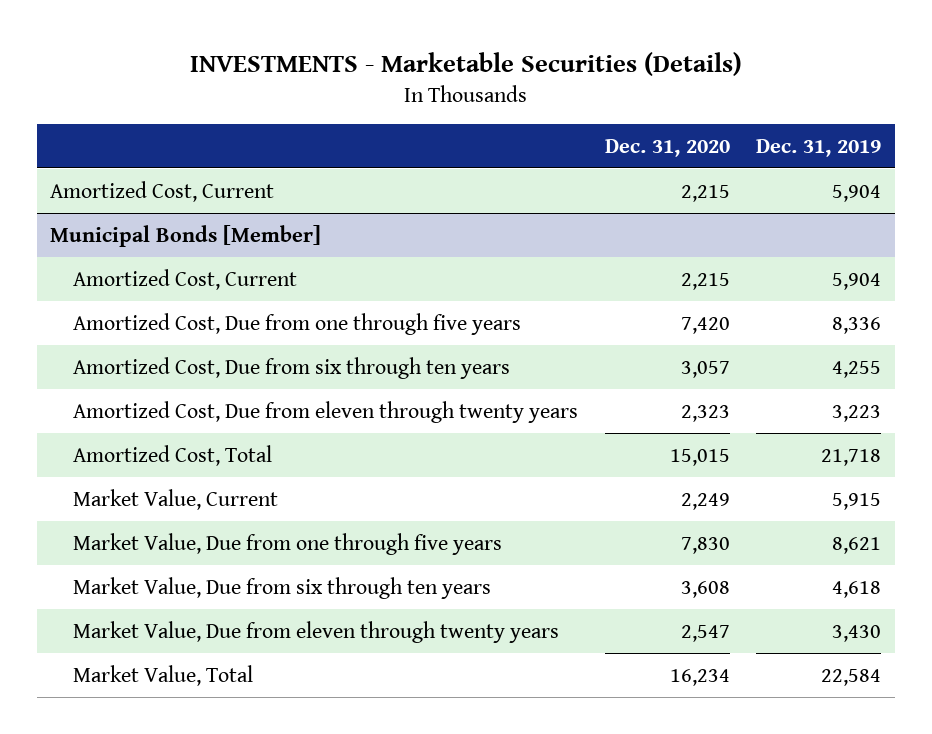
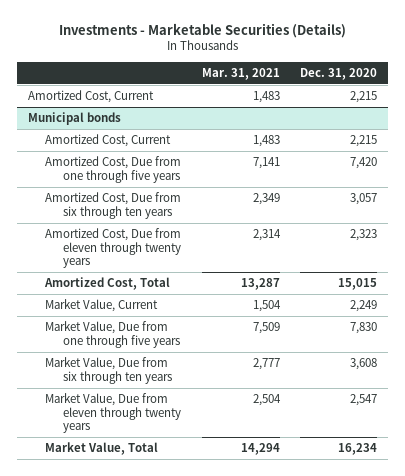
[189,51,742,76] INVESTMENTS - Marketable Securities (Details) -> [58,22,346,38] Investments - Marketable Securities (Details)
[756,138,882,157] Dec. 31, 2019 -> none
none -> [201,67,280,80] Mar. 31, 2021
[50,224,322,247] Municipal Bonds [Member] -> [27,112,121,126] Municipal bonds

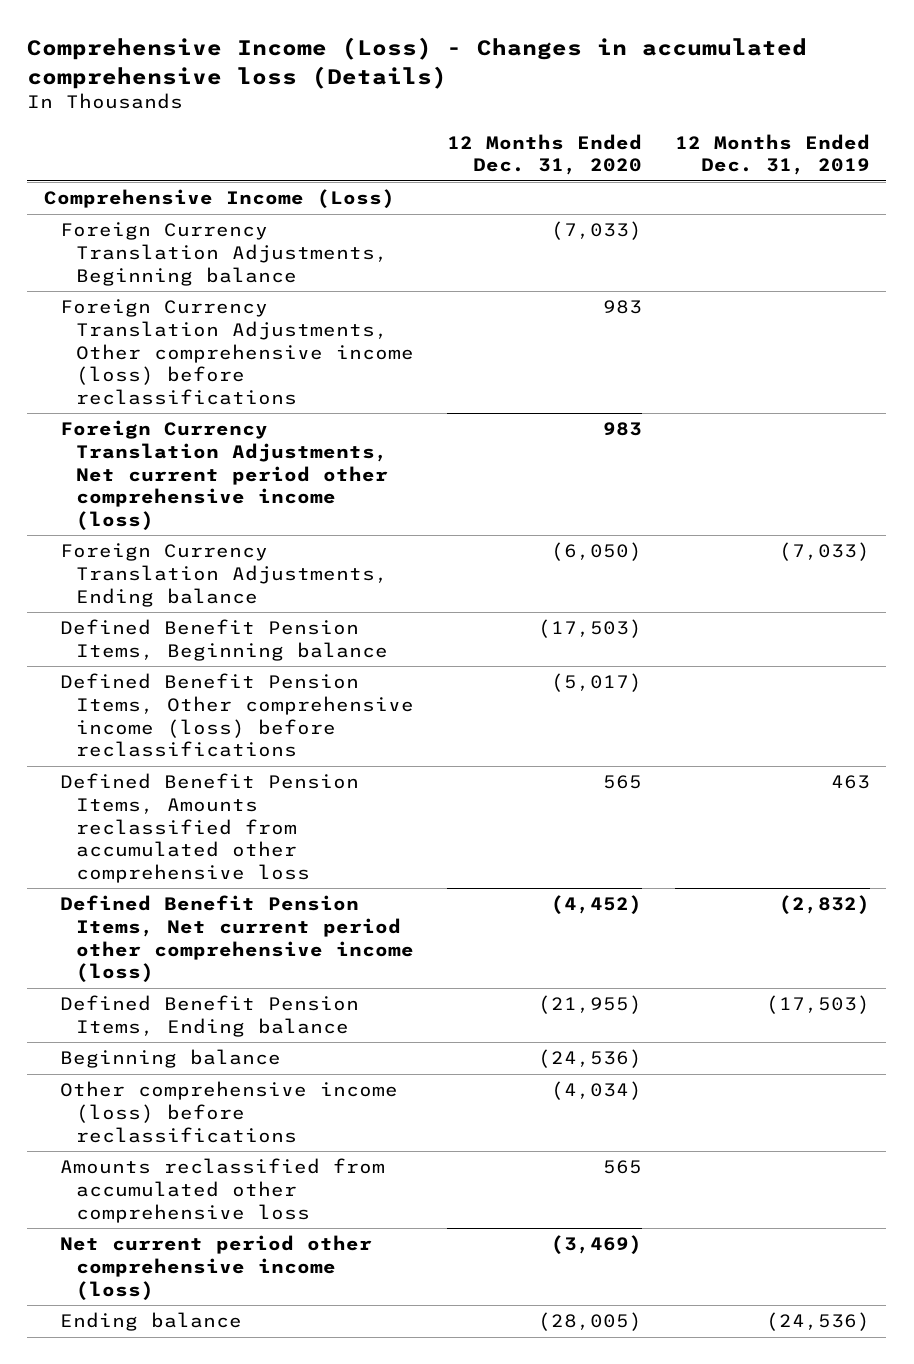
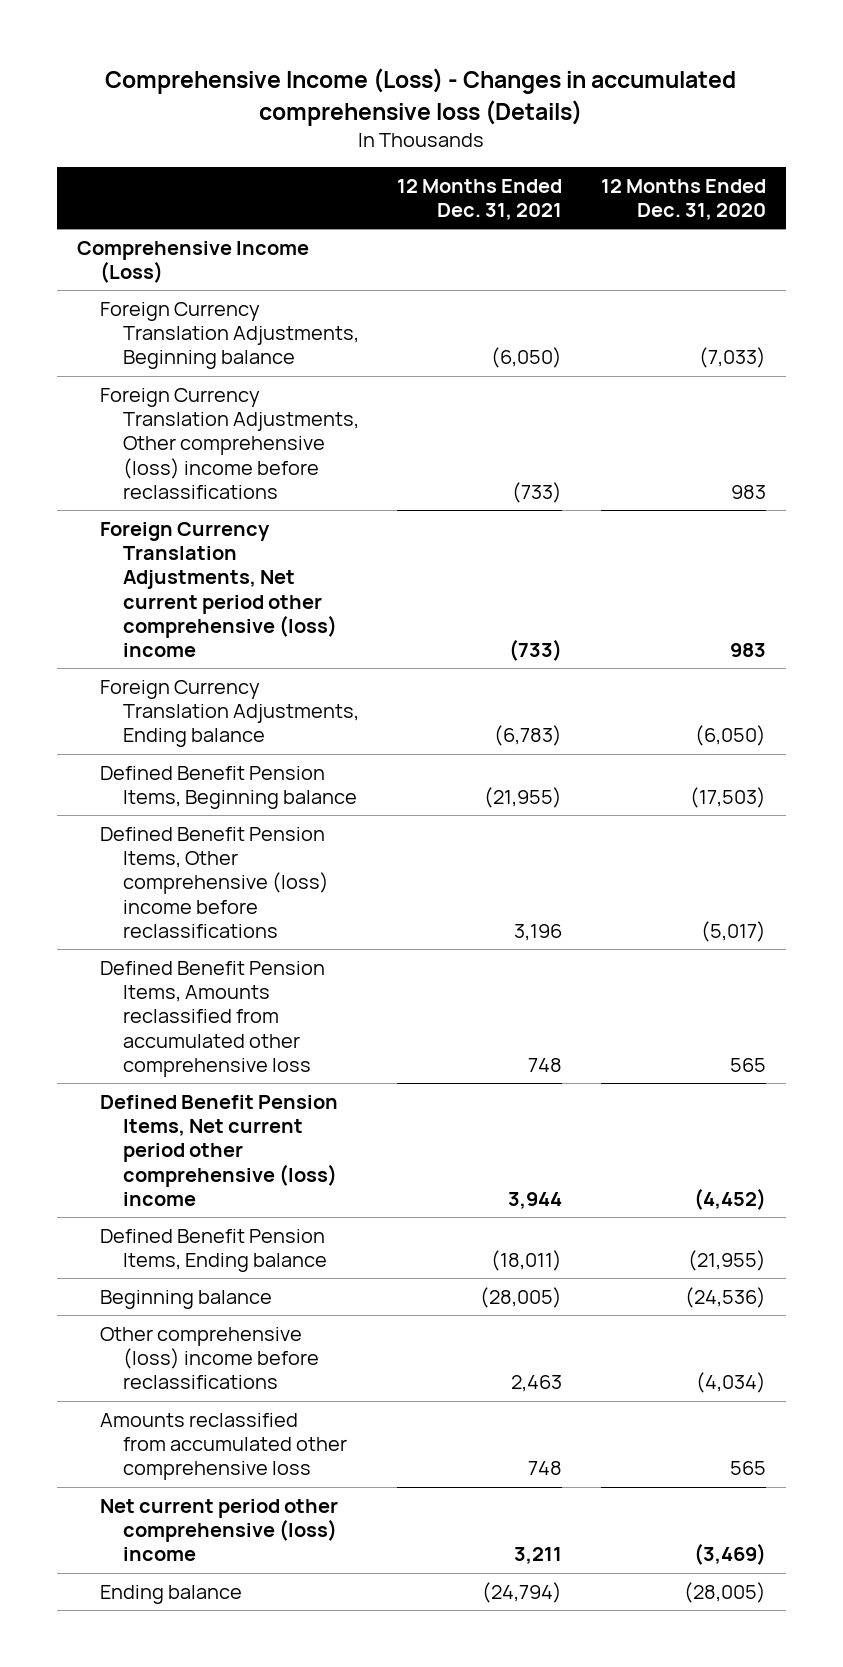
[675,133,871,176] 12 Months Ended Dec. 31, 2019 -> none
none -> [397,178,563,221] 12 Months Ended Dec. 31, 2021
[60,299,415,405] Foreign Currency Translation Adjustments, Other comprehensive income (loss) before reclassifications -> [99,387,359,499] Foreign Currency Translation Adjustments, Other comprehensive (loss) income before reclassifications
[60,420,389,530] Foreign Currency Translation Adjustments, Net current period other comprehensive income (loss) -> [99,521,337,658] Foreign Currency Translation Adjustments, Net current period other comprehensive (loss) income
[60,673,415,758] Defined Benefit Pension Items, Other comprehensive income (loss) before reclassifications -> [99,826,329,938] Defined Benefit Pension Items, Other comprehensive (loss) income before reclassifications
[60,895,415,983] Defined Benefit Pension Items, Net current period other comprehensive income (loss) -> [99,1094,338,1206] Defined Benefit Pension Items, Net current period other comprehensive (loss) income
[60,1081,399,1143] Other comprehensive income (loss) before reclassifications -> [99,1326,319,1390] Other comprehensive (loss) income before reclassifications
[60,1235,373,1300] Net current period other comprehensive income (loss) -> [99,1498,338,1562] Net current period other comprehensive (loss) income

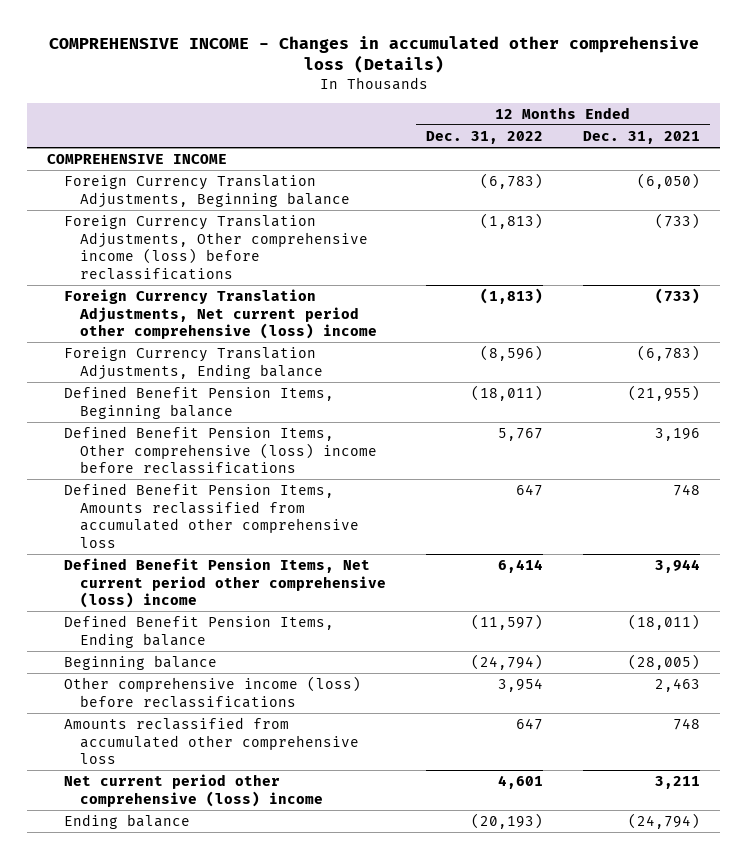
[105,68,737,126] Comprehensive Income (Loss) - Changes in accumulated comprehensive loss (Details) -> [48,35,699,74] COMPREHENSIVE INCOME - Changes in accumulated other comprehensive loss (Details)
[601,178,767,221] 12 Months Ended Dec. 31, 2020 -> none
none -> [426,130,544,144] Dec. 31, 2022
[76,240,309,284] Comprehensive Income (Loss) -> [47,153,228,164] COMPREHENSIVE INCOME
[99,387,359,499] Foreign Currency Translation Adjustments, Other comprehensive (loss) income before reclassifications -> [63,214,369,280] Foreign Currency Translation Adjustments, Other comprehensive income (loss) before reclassifications
[99,1326,319,1390] Other comprehensive (loss) income before reclassifications -> [63,675,361,708] Other comprehensive income (loss) before reclassifications

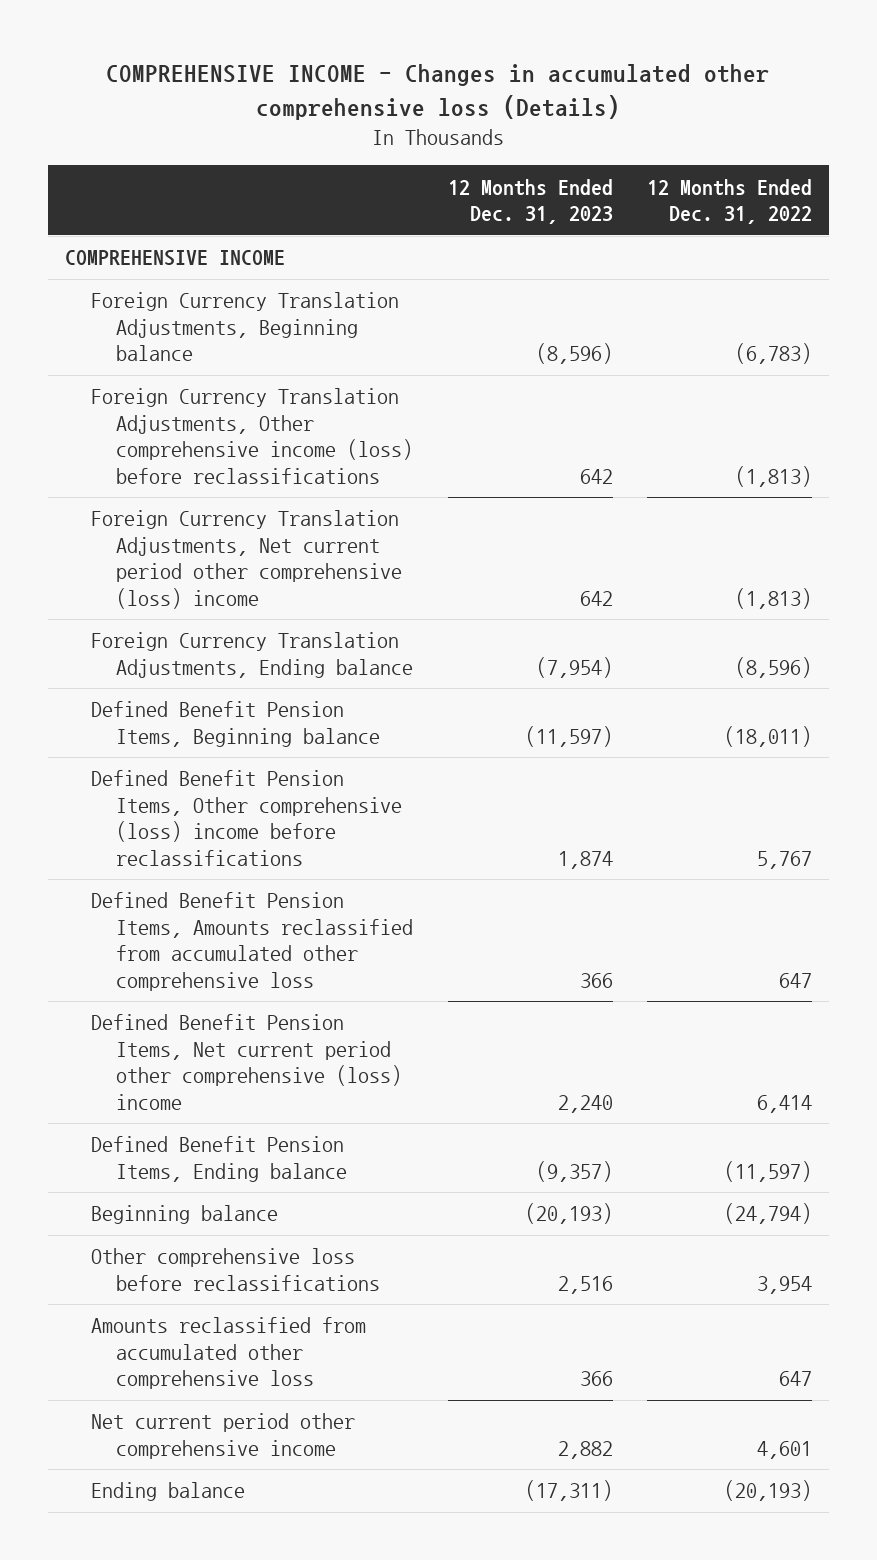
[583,130,701,144] Dec. 31, 2021 -> none
none -> [447,178,613,225] 12 Months Ended Dec. 31, 2023
[63,675,361,708] Other comprehensive income (loss) before reclassifications -> [90,1248,381,1291] Other comprehensive loss before reclassifications
[63,773,324,807] Net current period other comprehensive (loss) income -> [90,1413,355,1459] Net current period other comprehensive income

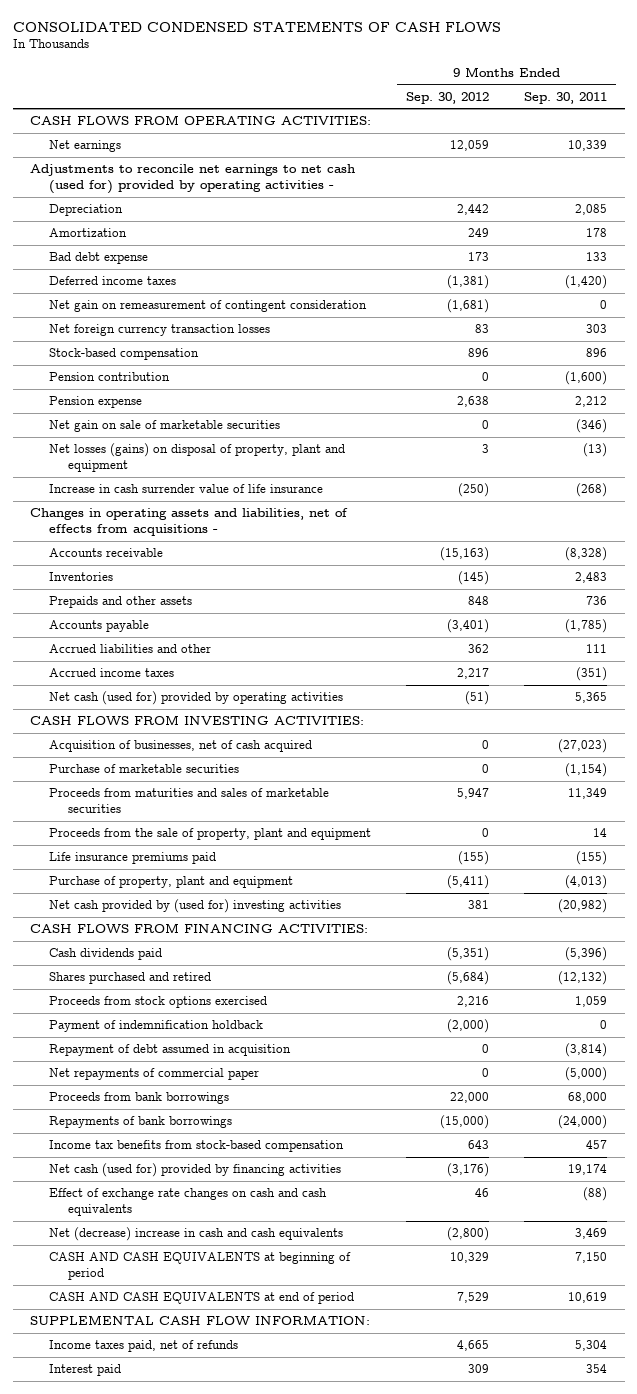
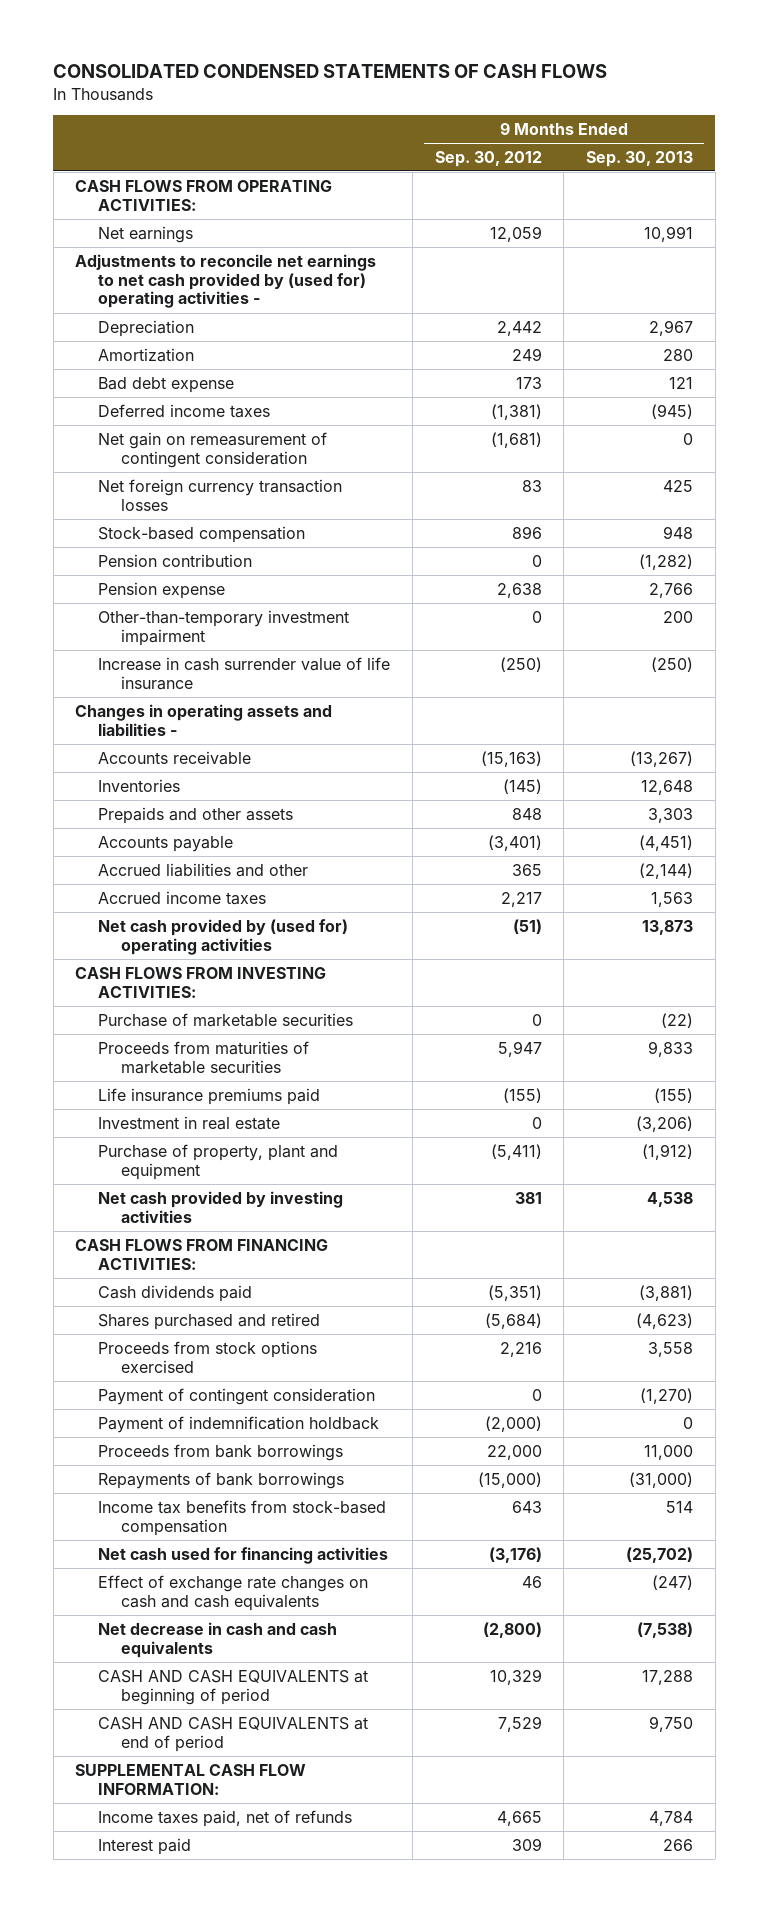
[524,91,608,104] Sep. 30, 2011 -> none
none -> [585,150,693,167] Sep. 30, 2013
[30,164,356,195] Adjustments to reconcile net earnings to net cash (used for) provided by operating activities - -> [75,253,377,309] Adjustments to reconcile net earnings to net cash provided by (used for) operating activities -
[49,420,281,433] Net gain on sale of marketable securities -> none
[49,443,346,473] Net losses (gains) on disposal of property, plant and equipment -> none
none -> [98,609,350,646] Other-than-temporary investment impairment
[30,508,349,537] Changes in operating assets and liabilities, net of effects from acquisitions - -> [75,703,333,736] Changes in operating assets and liabilities -
[468,644,490,654] 362 -> [511,863,542,876] 365
[49,691,344,706] Net cash (used for) provided by operating activities -> [98,918,349,955] Net cash provided by (used for) operating activities
[49,740,313,753] Acquisition of businesses, net of cash acquired -> none
[49,828,372,841] Proceeds from the sale of property, plant and equipment -> none
[49,788,330,814] Proceeds from maturities and sales of marketable securities -> [98,1040,310,1074] Proceeds from maturities of marketable securities
none -> [98,1115,281,1130] Investment in real estate
[49,899,342,914] Net cash provided by (used for) investing activities -> [98,1190,344,1223] Net cash provided by investing activities
none -> [98,1387,376,1405] Payment of contingent consideration
[49,1044,292,1057] Repayment of debt assumed in acquisition -> none
[49,1068,260,1081] Net repayments of commercial paper -> none
[49,1163,342,1178] Net cash (used for) provided by financing activities -> [98,1546,389,1564] Net cash used for financing activities
[49,1227,344,1242] Net (decrease) increase in cash and cash equivalents -> [98,1621,338,1658] Net decrease in cash and cash equivalents

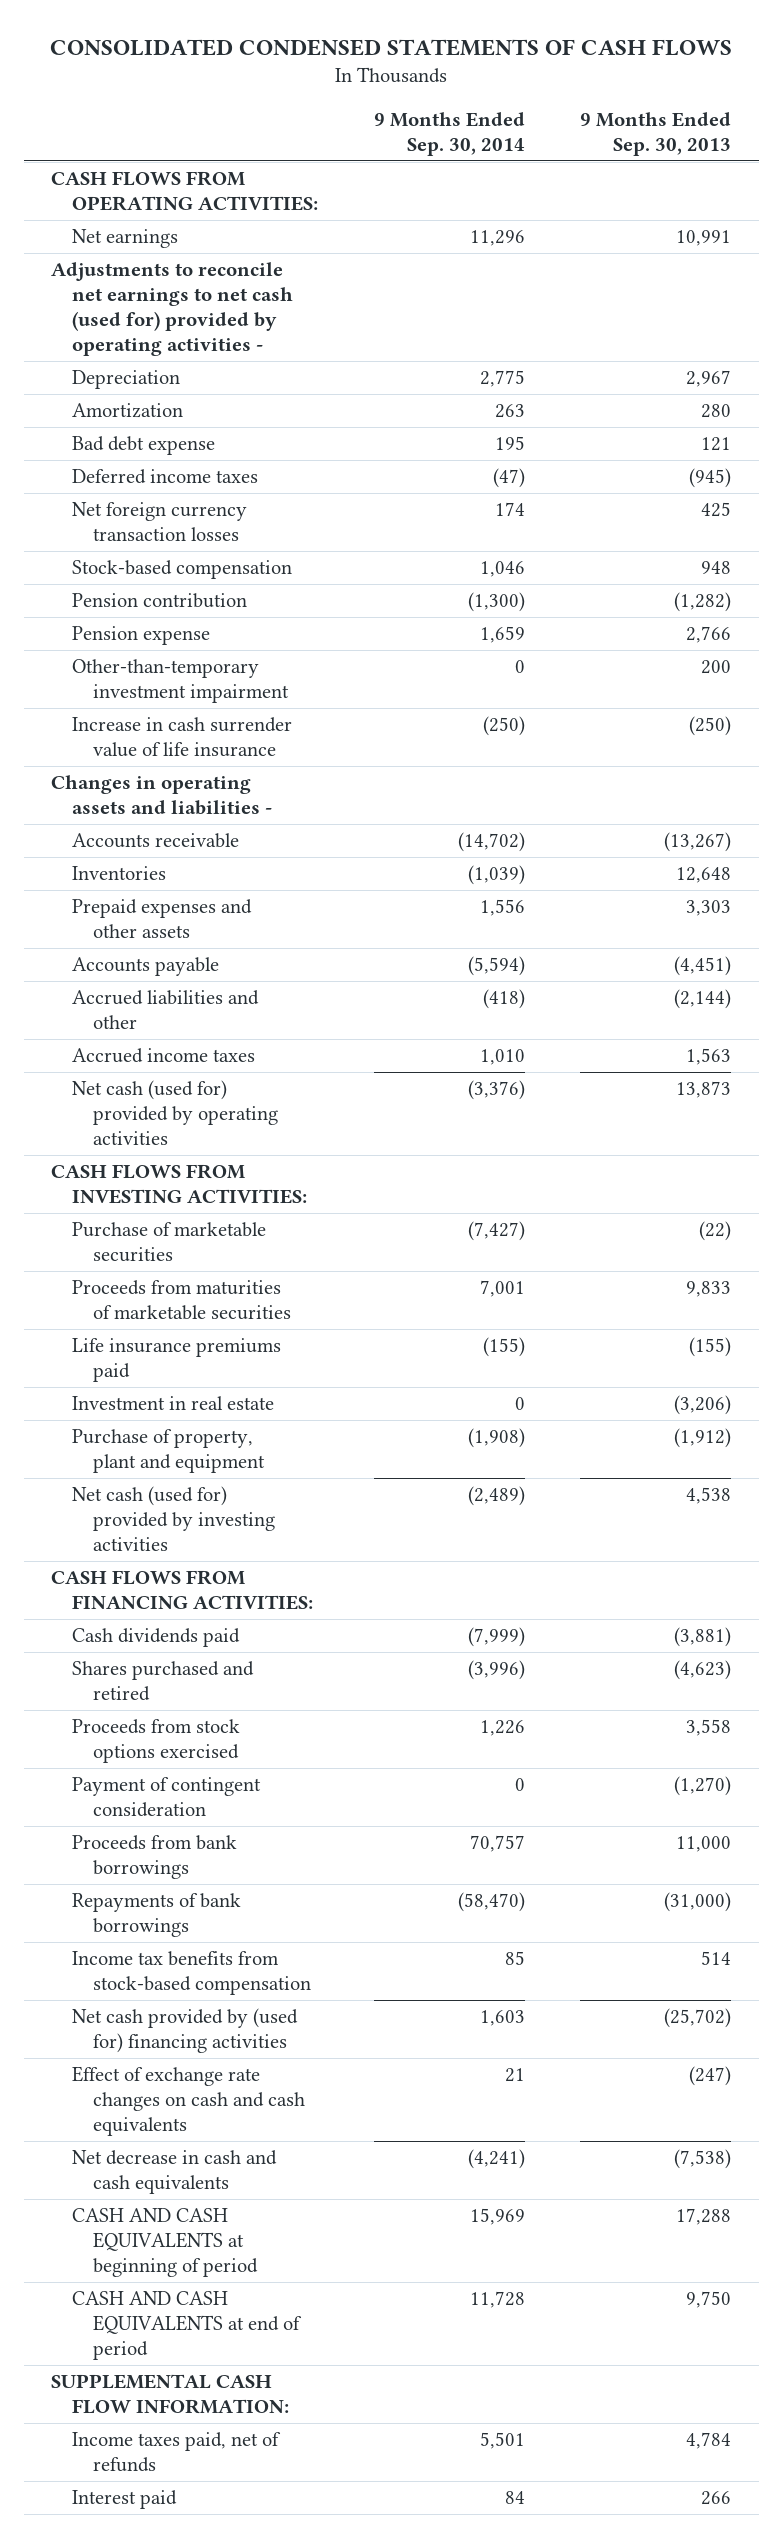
[434,150,542,167] Sep. 30, 2012 -> none
none -> [373,111,525,156] 9 Months Ended Sep. 30, 2014
[75,253,377,309] Adjustments to reconcile net earnings to net cash provided by (used for) operating activities - -> [51,261,294,357] Adjustments to reconcile net earnings to net cash (used for) provided by operating activities -
[98,431,328,468] Net gain on remeasurement of contingent consideration -> none
[98,806,294,824] Prepaids and other assets -> [72,898,253,939] Prepaid expenses and other assets
[98,918,349,955] Net cash provided by (used for) operating activities -> [72,1079,279,1146] Net cash (used for) provided by operating activities
[98,1190,344,1223] Net cash provided by investing activities -> [72,1485,276,1552] Net cash (used for) provided by investing activities
[98,1415,380,1433] Payment of indemnification holdback -> none
[98,1546,389,1564] Net cash used for financing activities -> [72,2007,299,2054] Net cash provided by (used for) financing activities

